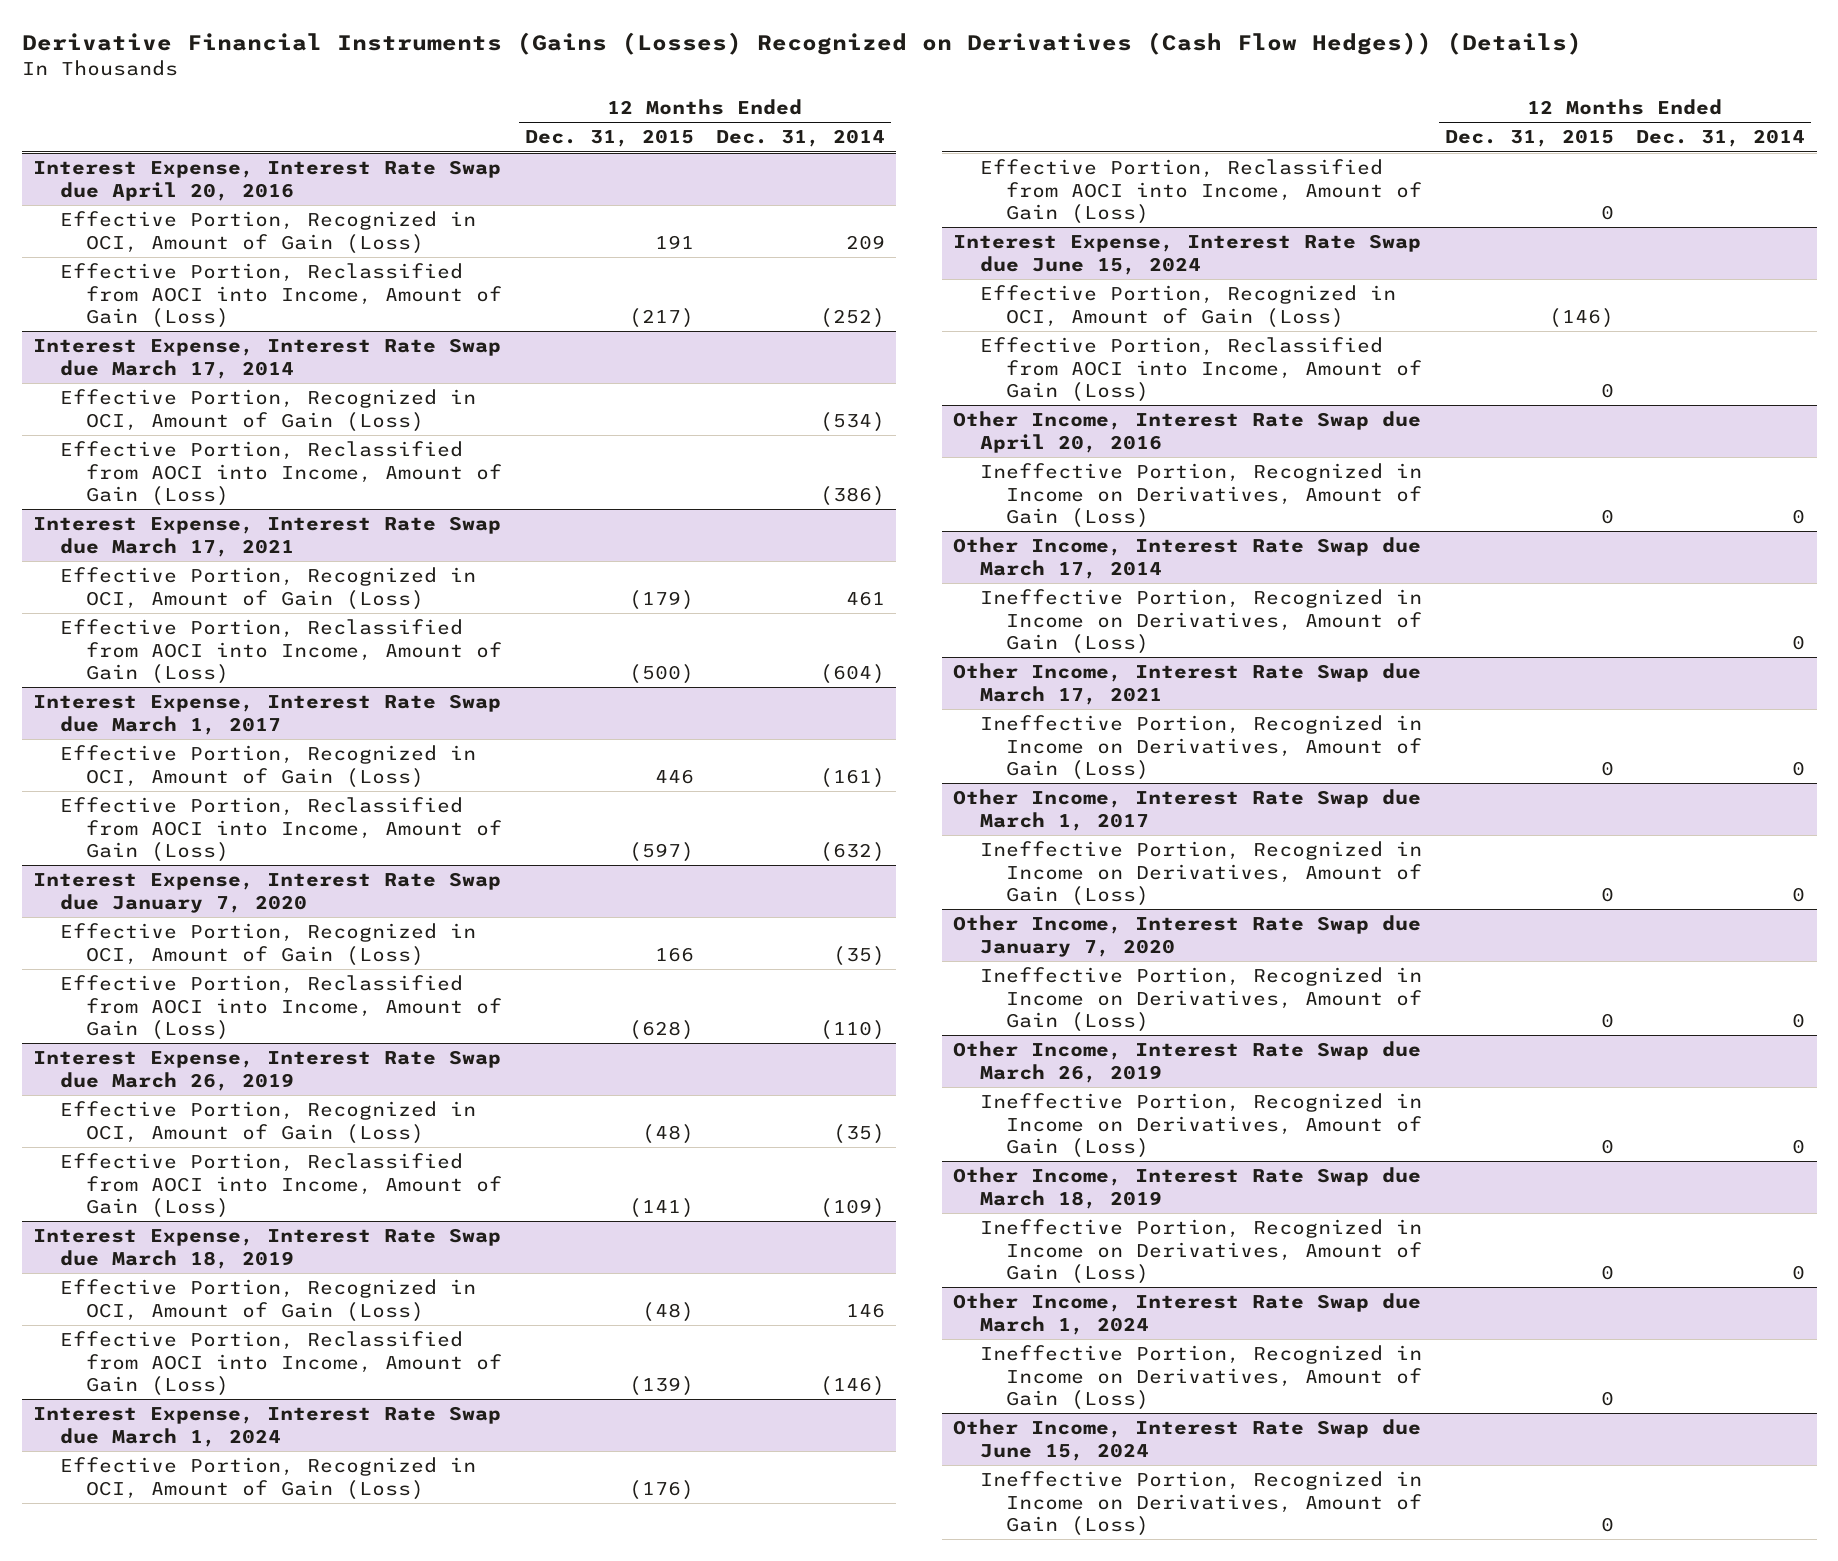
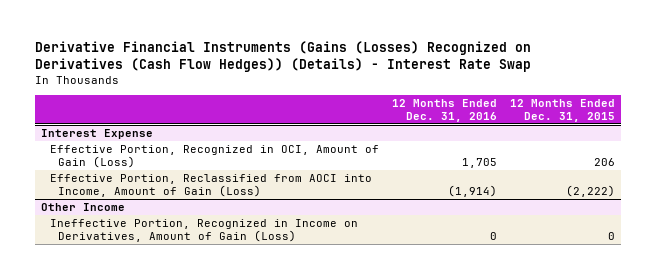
[21,32,1582,56] Derivative Financial Instruments (Gains (Losses) Recognized on Derivatives (Cash Flow Hedges)) (Details) -> [34,41,531,73] Derivative Financial Instruments (Gains (Losses) Recognized on Derivatives (Cash Flow Hedges)) (Details) - Interest Rate Swap
[716,129,886,148] Dec. 31, 2014 -> none
none -> [391,99,497,122] 12 Months Ended Dec. 31, 2016
[33,159,502,201] Interest Expense, Interest Rate Swap due April 20, 2016 -> none
[33,337,502,379] Interest Expense, Interest Rate Swap due March 17, 2014 -> none
[59,388,476,432] Effective Portion, Recognized in OCI, Amount of Gain (Loss) -> none
[59,440,503,507] Effective Portion, Reclassified from AOCI into Income, Amount of Gain (Loss) -> none
[33,515,502,557] Interest Expense, Interest Rate Swap due March 17, 2021 -> none
[59,566,476,610] Effective Portion, Recognized in OCI, Amount of Gain (Loss) -> none
[59,618,503,685] Effective Portion, Reclassified from AOCI into Income, Amount of Gain (Loss) -> none
[33,693,502,735] Interest Expense, Interest Rate Swap due March 1, 2017 -> none
[59,744,476,788] Effective Portion, Recognized in OCI, Amount of Gain (Loss) -> none
[59,796,503,863] Effective Portion, Reclassified from AOCI into Income, Amount of Gain (Loss) -> none
[33,871,502,913] Interest Expense, Interest Rate Swap due January 7, 2020 -> none
[59,922,476,966] Effective Portion, Recognized in OCI, Amount of Gain (Loss) -> none
[59,974,503,1041] Effective Portion, Reclassified from AOCI into Income, Amount of Gain (Loss) -> none
[33,1049,502,1091] Interest Expense, Interest Rate Swap due March 26, 2019 -> none
[59,1100,476,1144] Effective Portion, Recognized in OCI, Amount of Gain (Loss) -> none
[59,1152,503,1219] Effective Portion, Reclassified from AOCI into Income, Amount of Gain (Loss) -> none
[33,1227,502,1269] Interest Expense, Interest Rate Swap due March 18, 2019 -> none
[59,1278,476,1322] Effective Portion, Recognized in OCI, Amount of Gain (Loss) -> none
[59,1330,503,1397] Effective Portion, Reclassified from AOCI into Income, Amount of Gain (Loss) -> none
[33,1405,502,1447] Interest Expense, Interest Rate Swap due March 1, 2024 -> none
[59,1456,476,1500] Effective Portion, Recognized in OCI, Amount of Gain (Loss) -> none
[979,158,1423,225] Effective Portion, Reclassified from AOCI into Income, Amount of Gain (Loss) -> none
[953,233,1422,275] Interest Expense, Interest Rate Swap due June 15, 2024 -> none
[979,284,1396,328] Effective Portion, Recognized in OCI, Amount of Gain (Loss) -> none
[979,336,1423,403] Effective Portion, Reclassified from AOCI into Income, Amount of Gain (Loss) -> none
[953,410,1422,453] Other Income, Interest Rate Swap due April 20, 2016 -> none
[979,462,1423,529] Ineffective Portion, Recognized in Income on Derivatives, Amount of Gain (Loss) -> none
[953,536,1422,579] Other Income, Interest Rate Swap due March 17, 2014 -> none
[979,588,1423,655] Ineffective Portion, Recognized in Income on Derivatives, Amount of Gain (Loss) -> none
[953,662,1422,705] Other Income, Interest Rate Swap due March 17, 2021 -> none
[979,714,1423,781] Ineffective Portion, Recognized in Income on Derivatives, Amount of Gain (Loss) -> none
[953,788,1422,831] Other Income, Interest Rate Swap due March 1, 2017 -> none
[979,840,1423,907] Ineffective Portion, Recognized in Income on Derivatives, Amount of Gain (Loss) -> none
[953,914,1422,957] Other Income, Interest Rate Swap due January 7, 2020 -> none
[979,966,1423,1033] Ineffective Portion, Recognized in Income on Derivatives, Amount of Gain (Loss) -> none
[953,1040,1422,1083] Other Income, Interest Rate Swap due March 26, 2019 -> none
[979,1092,1423,1159] Ineffective Portion, Recognized in Income on Derivatives, Amount of Gain (Loss) -> none
[953,1166,1422,1209] Other Income, Interest Rate Swap due March 18, 2019 -> none
[979,1218,1423,1285] Ineffective Portion, Recognized in Income on Derivatives, Amount of Gain (Loss) -> none
[953,1292,1422,1335] Other Income, Interest Rate Swap due March 1, 2024 -> none
[979,1344,1423,1411] Ineffective Portion, Recognized in Income on Derivatives, Amount of Gain (Loss) -> none
[953,1418,1422,1461] Other Income, Interest Rate Swap due June 15, 2024 -> none
none -> [41,128,154,139] Interest Expense
[654,234,694,249] 191 -> [593,157,615,166] 206
[628,308,694,329] (217) -> [565,184,615,197] (2,222)
none -> [41,202,126,211] Other Income

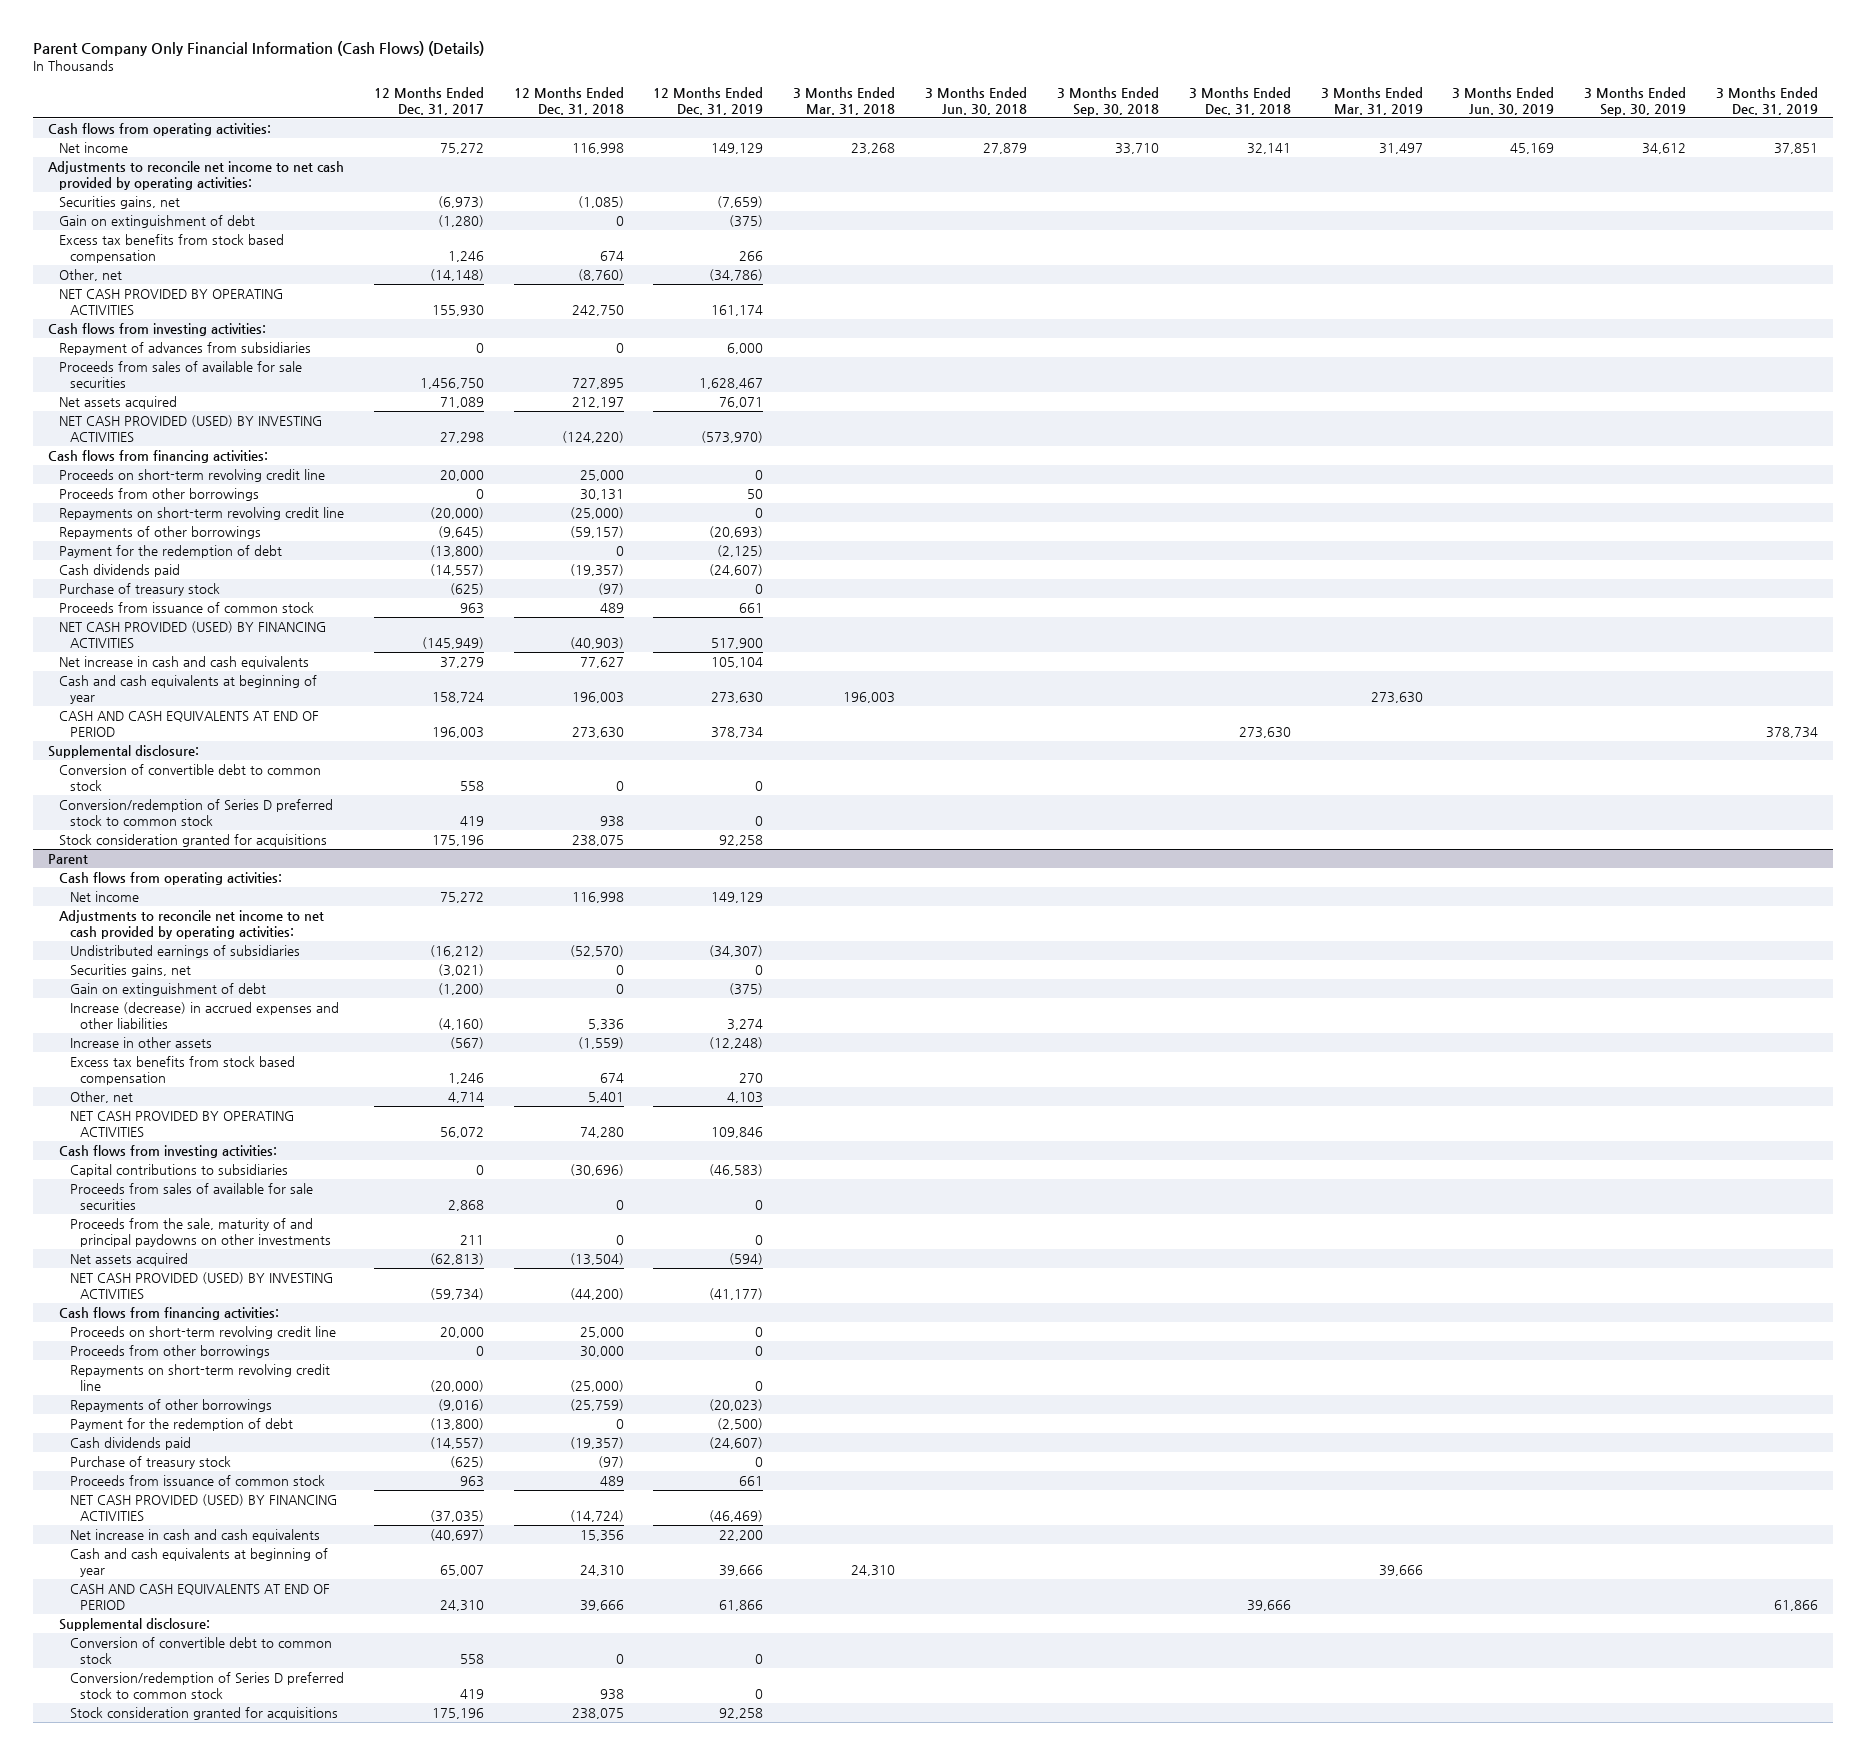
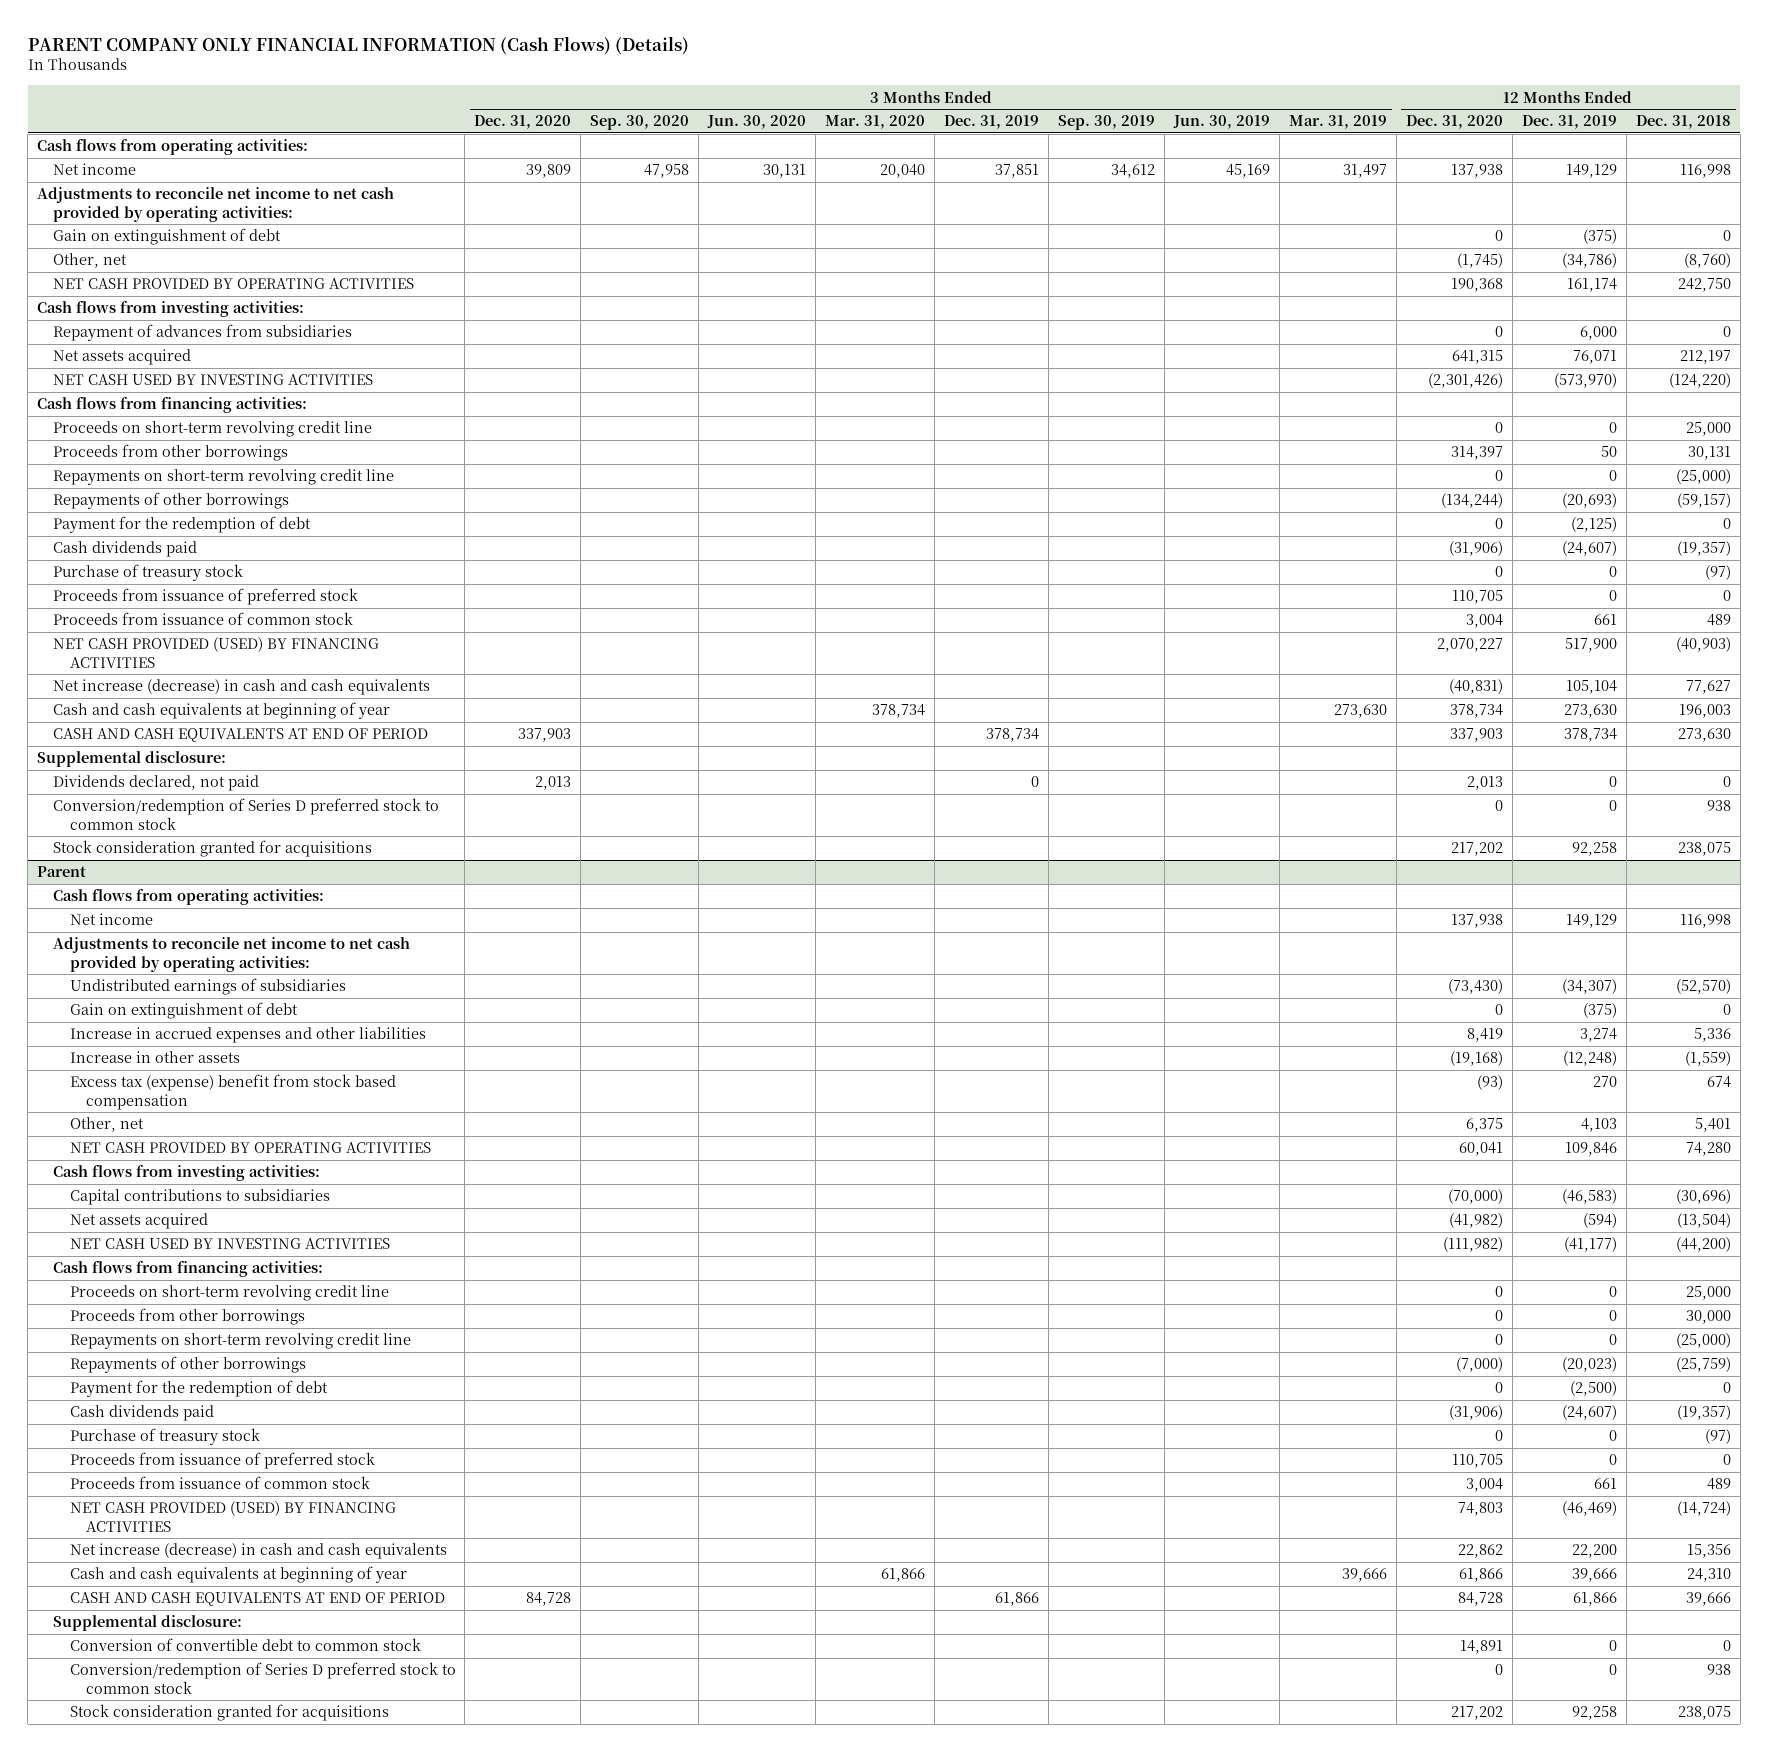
[33,40,485,56] Parent Company Only Financial Information (Cash Flows) (Details) -> [27,35,689,55] PARENT COMPANY ONLY FINANCIAL INFORMATION (Cash Flows) (Details)
[373,87,484,115] 12 Months Ended Dec. 31, 2017 -> none
[793,87,896,115] 3 Months Ended Mar. 31, 2018 -> none
[925,87,1028,115] 3 Months Ended Jun. 30, 2018 -> none
[1056,87,1159,116] 3 Months Ended Sep. 30, 2018 -> none
[1188,87,1291,115] 3 Months Ended Dec. 31, 2018 -> none
none -> [474,115,572,130] Dec. 31, 2020
none -> [590,115,690,131] Sep. 30, 2020
none -> [707,115,807,130] Jun. 30, 2020
none -> [825,115,926,130] Mar. 31, 2020
none -> [1405,115,1503,130] Dec. 31, 2020
[58,196,180,210] Securities gains, net -> none
[58,234,284,263] Excess tax benefits from stock based compensation -> none
[58,361,302,388] Proceeds from sales of available for sale securities -> none
[58,415,322,442] NET CASH PROVIDED (USED) BY INVESTING ACTIVITIES -> [53,374,374,386] NET CASH USED BY INVESTING ACTIVITIES
none -> [53,588,359,606] Proceeds from issuance of preferred stock
[58,656,309,670] Net increase in cash and cash equivalents -> [53,679,431,696] Net increase (decrease) in cash and cash equivalents
[58,764,321,791] Conversion of convertible debt to common stock -> none
none -> [53,775,260,792] Dividends declared, not paid
[69,964,191,978] Securities gains, net -> none
[69,1002,339,1029] Increase (decrease) in accrued expenses and other liabilities -> [69,1027,426,1044] Increase in accrued expenses and other liabilities
[69,1056,295,1085] Excess tax benefits from stock based compensation -> [69,1074,396,1110] Excess tax (expense) benefit from stock based compensation
[69,1183,313,1210] Proceeds from sales of available for sale securities -> none
[69,1218,332,1247] Proceeds from the sale, maturity of and principal paydowns on other investments -> none
[69,1272,333,1299] NET CASH PROVIDED (USED) BY INVESTING ACTIVITIES -> [69,1238,390,1250] NET CASH USED BY INVESTING ACTIVITIES
none -> [69,1452,375,1470] Proceeds from issuance of preferred stock
[69,1529,320,1543] Net increase in cash and cash equivalents -> [69,1543,447,1560] Net increase (decrease) in cash and cash equivalents

